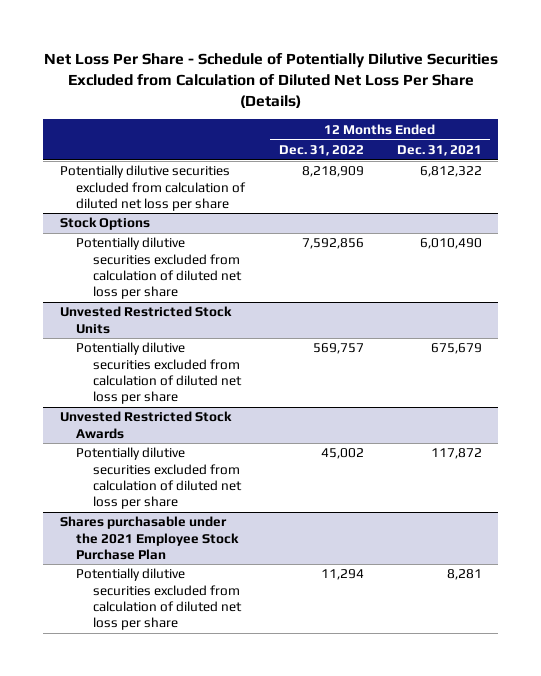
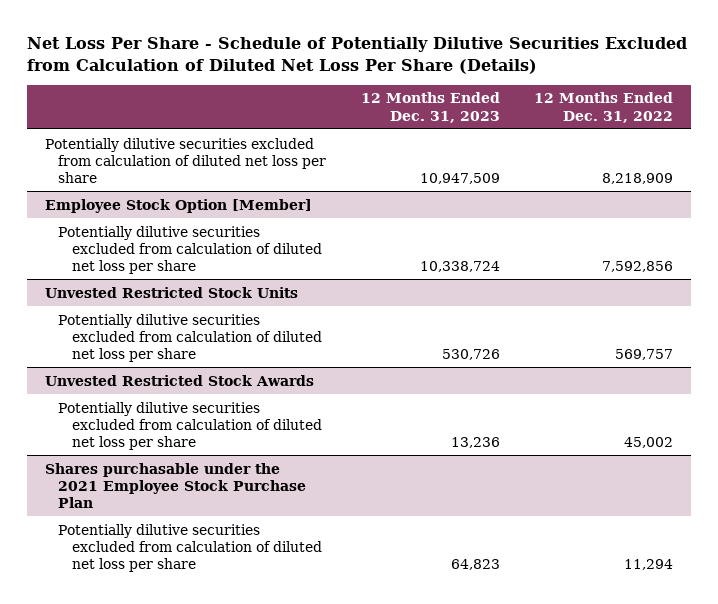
[396,144,482,156] Dec. 31, 2021 -> none
none -> [360,92,500,123] 12 Months Ended Dec. 31, 2023
[59,217,150,231] Stock Options -> [44,198,312,213] Employee Stock Option [Member]

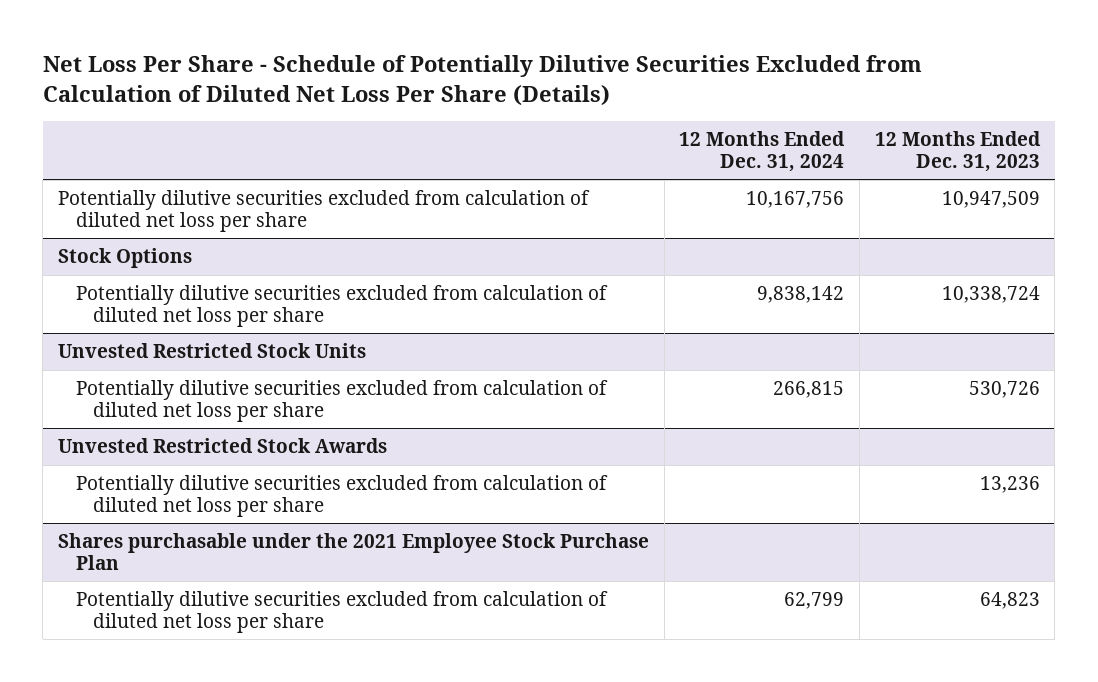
[534,92,674,123] 12 Months Ended Dec. 31, 2022 -> none
none -> [679,130,846,172] 12 Months Ended Dec. 31, 2024
[44,198,312,213] Employee Stock Option [Member] -> [58,248,193,269] Stock Options

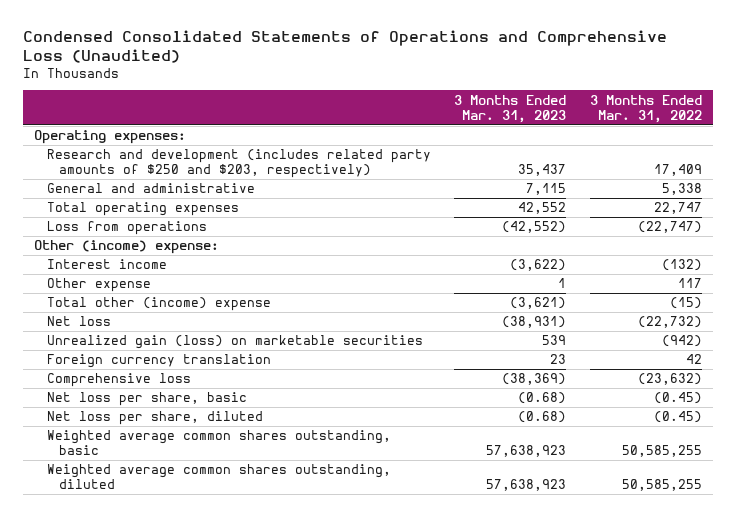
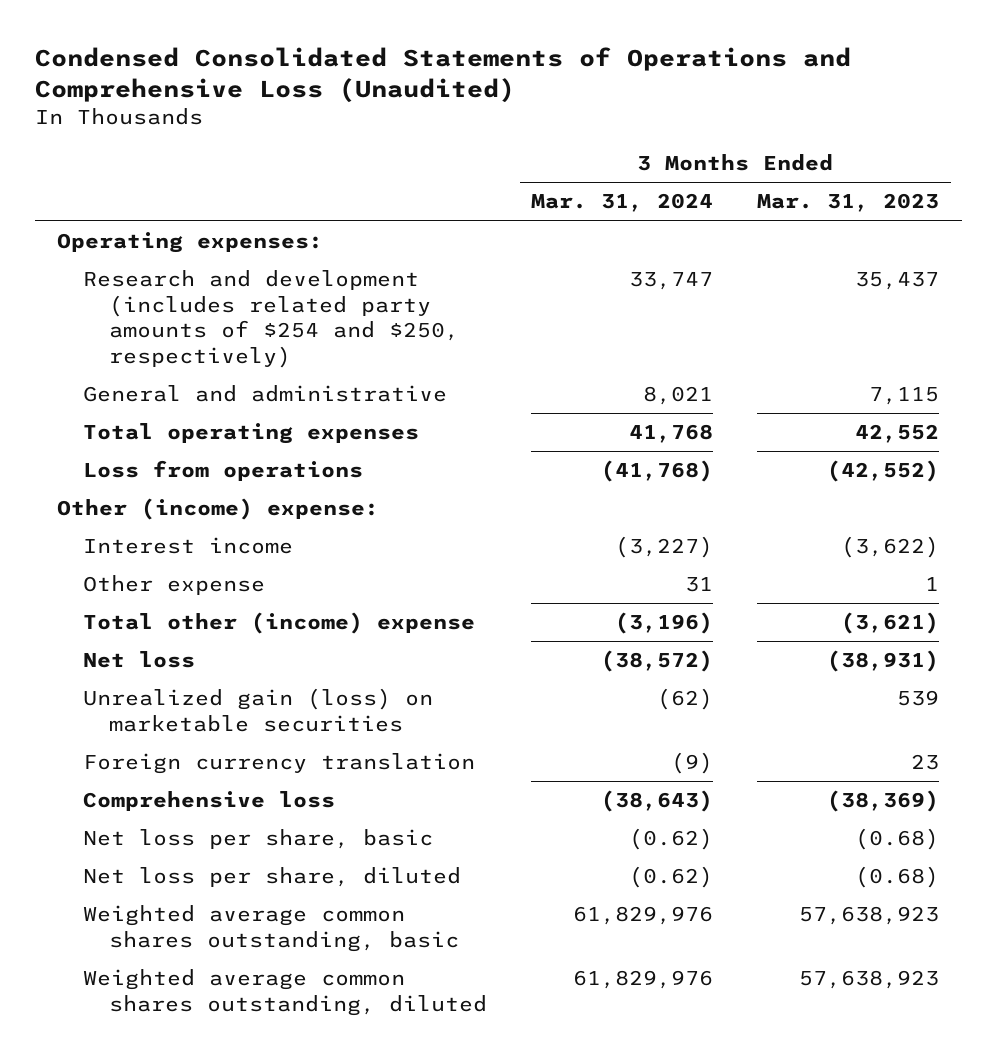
[589,94,702,123] 3 Months Ended Mar. 31, 2022 -> none
none -> [530,193,713,213] Mar. 31, 2024
[46,149,431,179] Research and development (includes related party amounts of $250 and $203, respectively) -> [83,270,459,369] Research and development (includes related party amounts of $254 and $250, respectively)

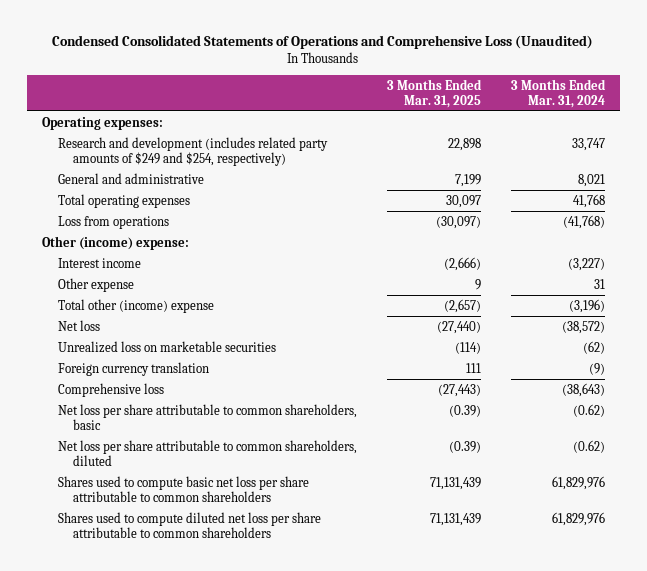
[757,193,940,213] Mar. 31, 2023 -> none
none -> [386,78,482,108] 3 Months Ended Mar. 31, 2025
[83,270,459,369] Research and development (includes related party amounts of $254 and $250, respectively) -> [57,136,328,166] Research and development (includes related party amounts of $249 and $254, respectively)
[83,688,434,732] Unrealized gain (loss) on marketable securities -> [57,340,276,353] Unrealized loss on marketable securities
[83,829,434,850] Net loss per share, basic -> [57,403,357,430] Net loss per share attributable to common shareholders, basic
[83,867,462,888] Net loss per share, diluted -> [57,439,357,466] Net loss per share attributable to common shareholders, diluted
[83,905,459,952] Weighted average common shares outstanding, basic -> [57,475,309,502] Shares used to compute basic net loss per share attributable to common shareholders
[83,969,487,1016] Weighted average common shares outstanding, diluted -> [57,511,321,538] Shares used to compute diluted net loss per share attributable to common shareholders

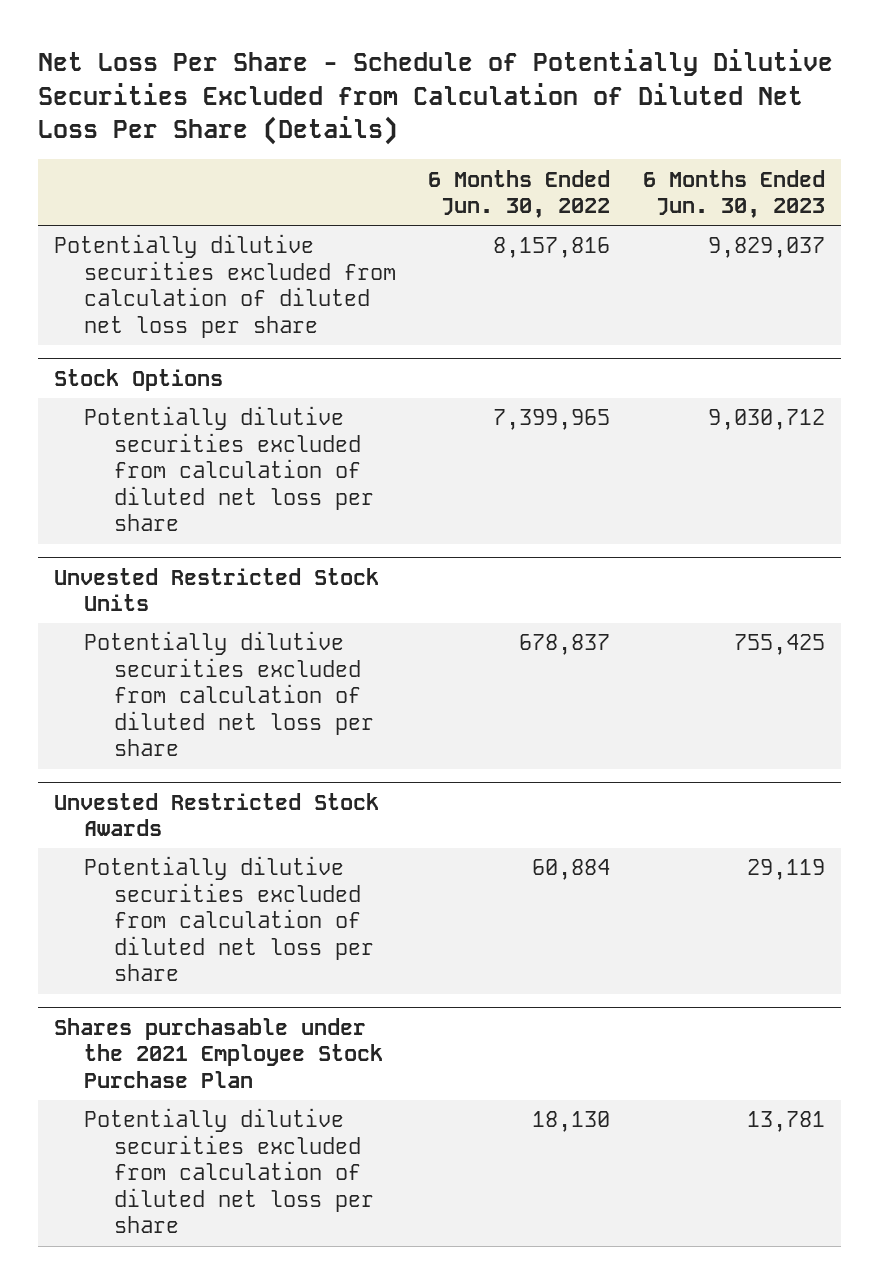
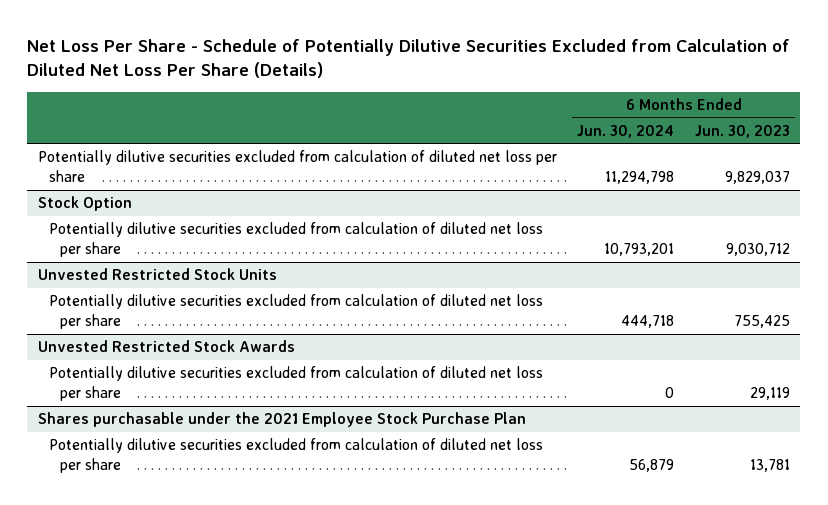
[428,169,611,219] 6 Months Ended Jun. 30, 2022 -> none
none -> [577,124,675,138] Jun. 30, 2024
[54,368,224,391] Stock Options -> [37,196,132,212] Stock Option

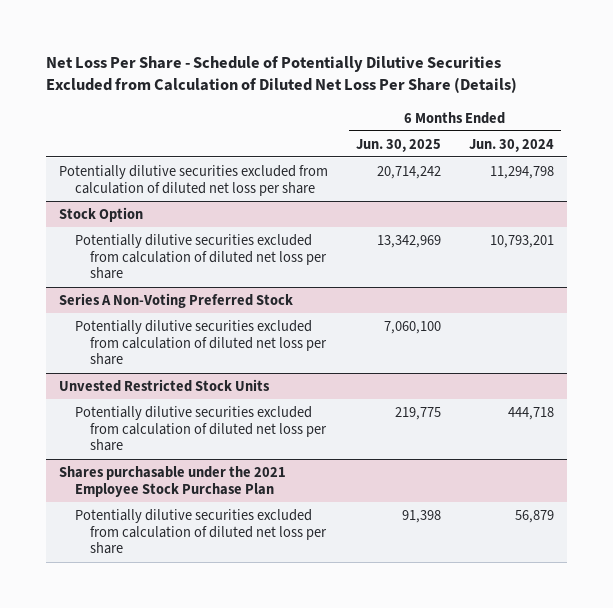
[695,124,791,138] Jun. 30, 2023 -> none
none -> [356,138,442,152] Jun. 30, 2025
none -> [59,292,294,308] Series A Non-Voting Preferred Stock
none -> [74,319,327,366] Potentially dilutive securities excluded from calculation of diluted net loss per share
[37,340,295,353] Unvested Restricted Stock Awards -> none
[48,366,543,402] Potentially dilutive securities excluded from calculation of diluted net loss per share -> none

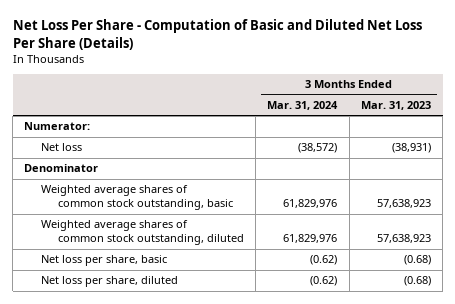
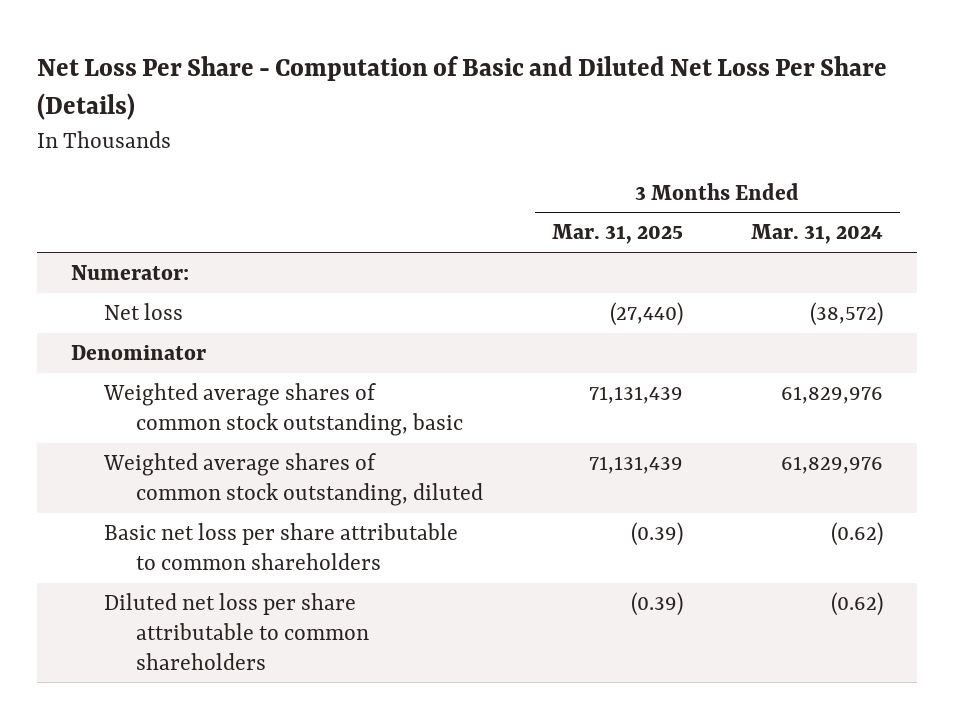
[360,100,431,110] Mar. 31, 2023 -> none
none -> [551,224,683,245] Mar. 31, 2025
[41,255,168,267] Net loss per share, basic -> [103,522,458,570] Basic net loss per share attributable to common shareholders
[41,276,179,288] Net loss per share, diluted -> [103,592,370,670] Diluted net loss per share attributable to common shareholders

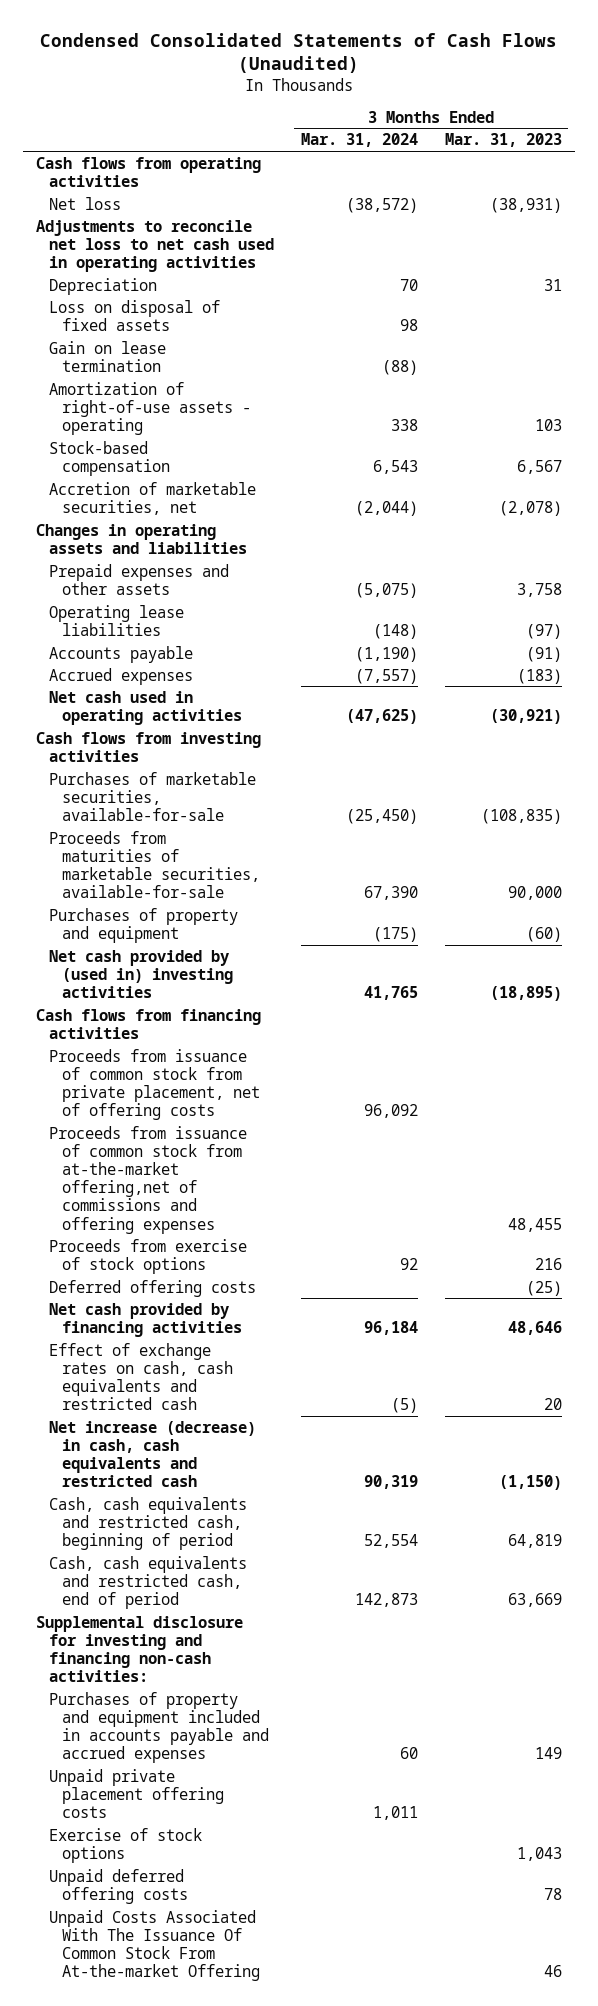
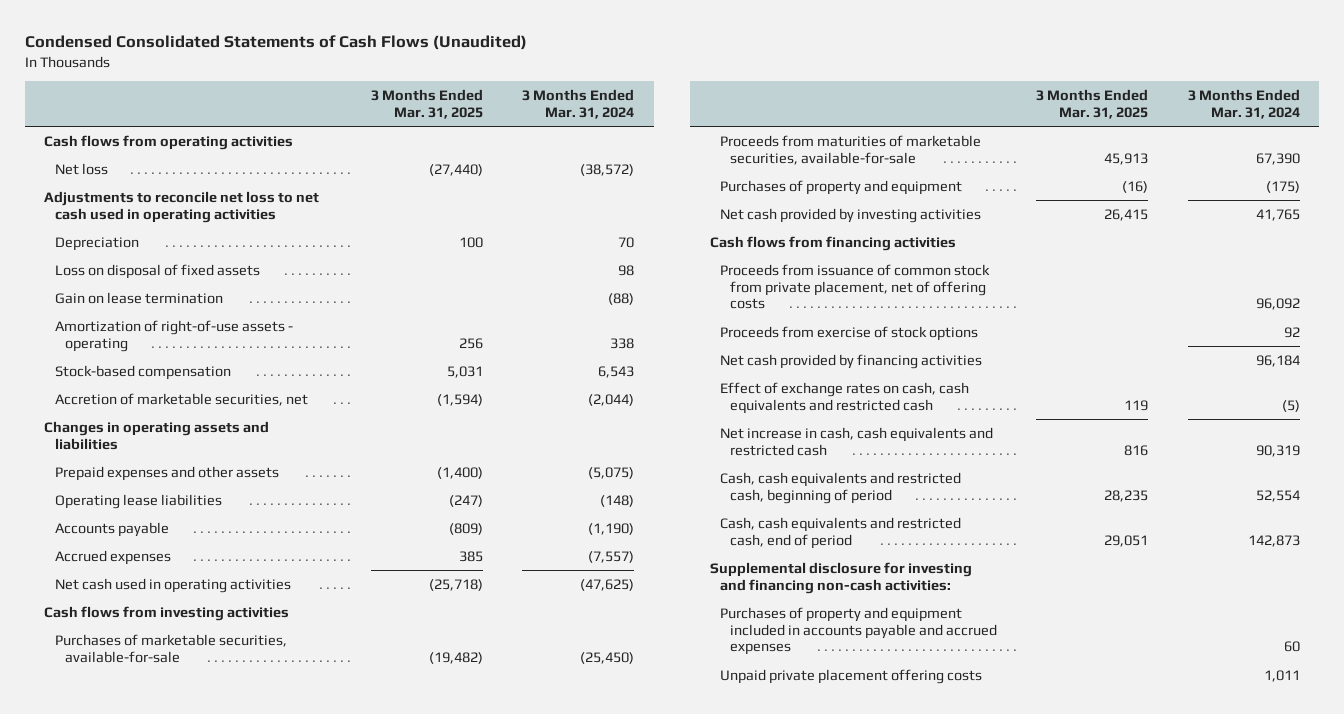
[444,133,562,148] Mar. 31, 2023 -> none
none -> [371,89,484,119] 3 Months Ended Mar. 31, 2025
[48,949,233,999] Net cash provided by (used in) investing activities -> [719,207,981,223] Net cash provided by investing activities
[48,1125,247,1234] Proceeds from issuance of common stock from at-the-market offering,net of commissions and offering expenses -> none
[48,1279,256,1297] Deferred offering costs -> none
[48,1420,256,1488] Net increase (decrease) in cash, cash equivalents and restricted cash -> [719,426,993,456] Net increase in cash, cash equivalents and restricted cash
[48,1827,202,1863] Exercise of stock options -> none
[48,1868,188,1904] Unpaid deferred offering costs -> none
[48,1909,260,1982] Unpaid Costs Associated With The Issuance Of Common Stock From At-the-market Offering -> none

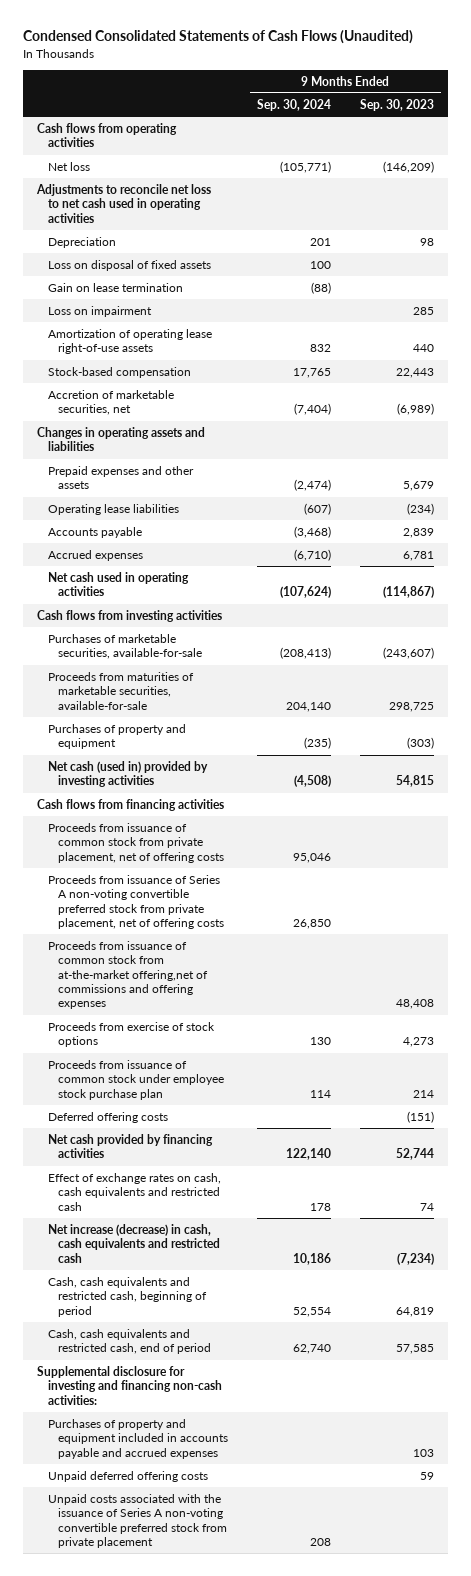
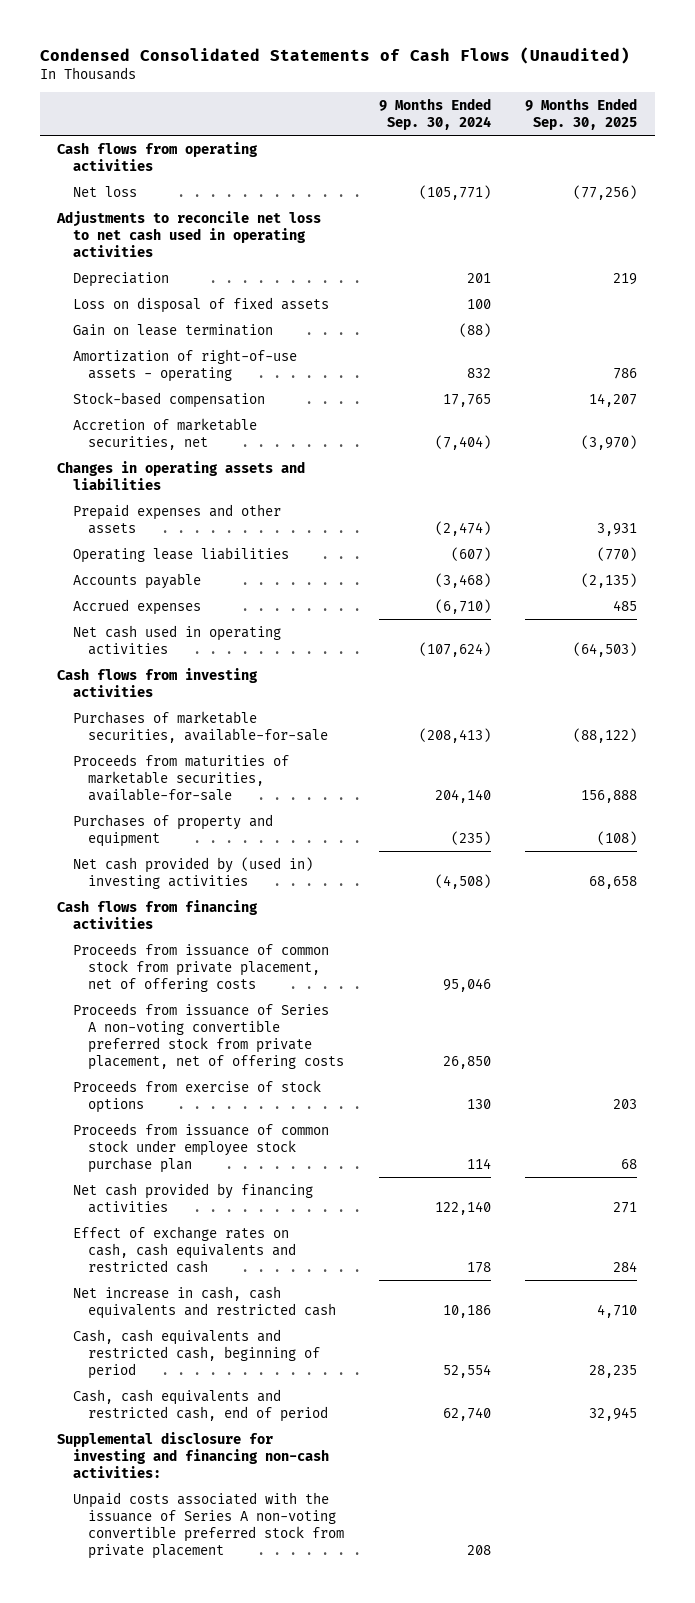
[359,98,434,111] Sep. 30, 2023 -> none
none -> [525,97,638,131] 9 Months Ended Sep. 30, 2025
[47,305,152,317] Loss on impairment -> none
[47,328,212,355] Amortization of operating lease right-of-use assets -> [72,348,297,382] Amortization of right-of-use assets - operating
[47,760,208,788] Net cash (used in) provided by investing activities -> [72,856,313,889] Net cash provided by (used in) investing activities
[47,940,209,1010] Proceeds from issuance of common stock from at-the-market offering,net of commissions and offering expenses -> none
[47,1111,168,1123] Deferred offering costs -> none
[47,1223,221,1263] Net increase (decrease) in cash, cash equivalents and restricted cash -> [72,1285,336,1319] Net increase in cash, cash equivalents and restricted cash
[47,1418,229,1459] Purchases of property and equipment included in accounts payable and accrued expenses -> none
[47,1470,208,1482] Unpaid deferred offering costs -> none

